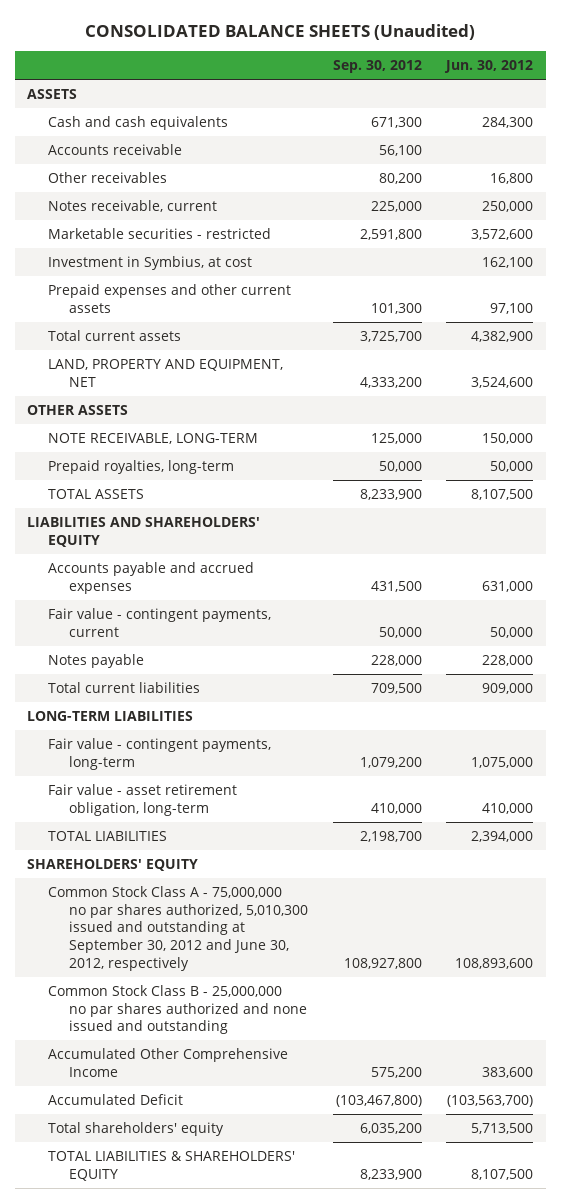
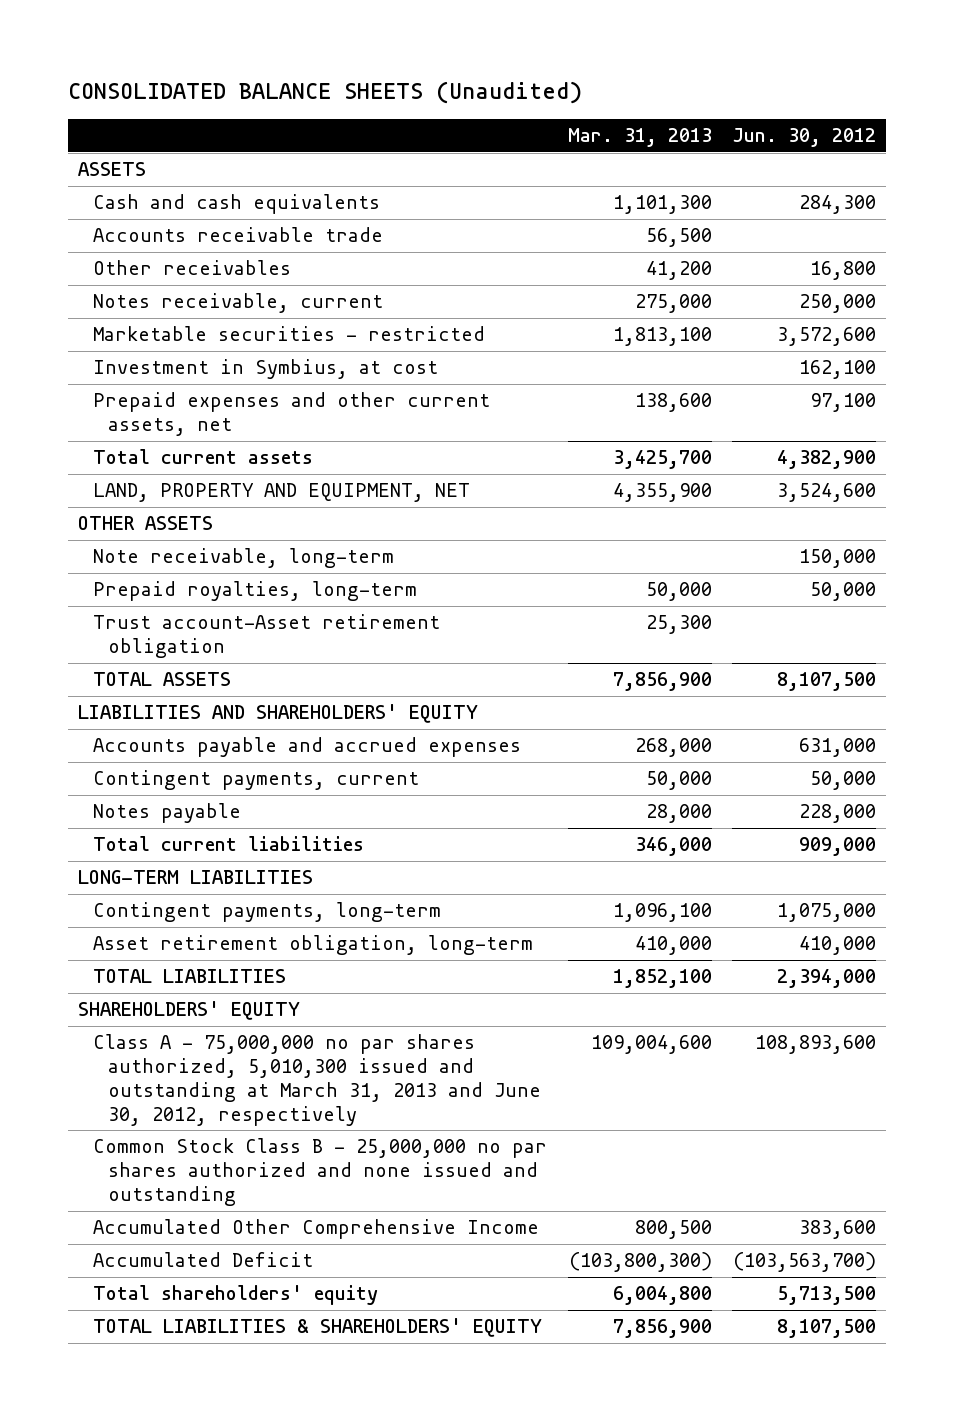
[332,60,422,74] Sep. 30, 2012 -> none
none -> [567,127,712,147] Mar. 31, 2013
[48,144,183,156] Accounts receivable -> [93,227,384,243] Accounts receivable trade
[48,284,292,313] Prepaid expenses and other current assets -> [93,392,491,437] Prepaid expenses and other current assets, net
[48,433,259,445] NOTE RECEIVABLE, LONG-TERM -> [93,548,395,569] Note receivable, long-term
none -> [93,614,441,659] Trust account-Asset retirement obligation
[48,608,272,637] Fair value - contingent payments, current -> [93,770,420,791] Contingent payments, current
[48,738,272,770] Fair value - contingent payments, long-term -> [93,902,442,923] Contingent payments, long-term
[48,784,238,816] Fair value - asset retirement obligation, long-term -> [93,935,534,956] Asset retirement obligation, long-term
[48,886,309,971] Common Stock Class A - 75,000,000 no par shares authorized, 5,010,300 issued and outstanding at September 30, 2012 and June 30, 2012, respectively -> [93,1034,541,1126] Class A - 75,000,000 no par shares authorized, 5,010,300 issued and outstanding at March 31, 2013 and June 30, 2012, respectively

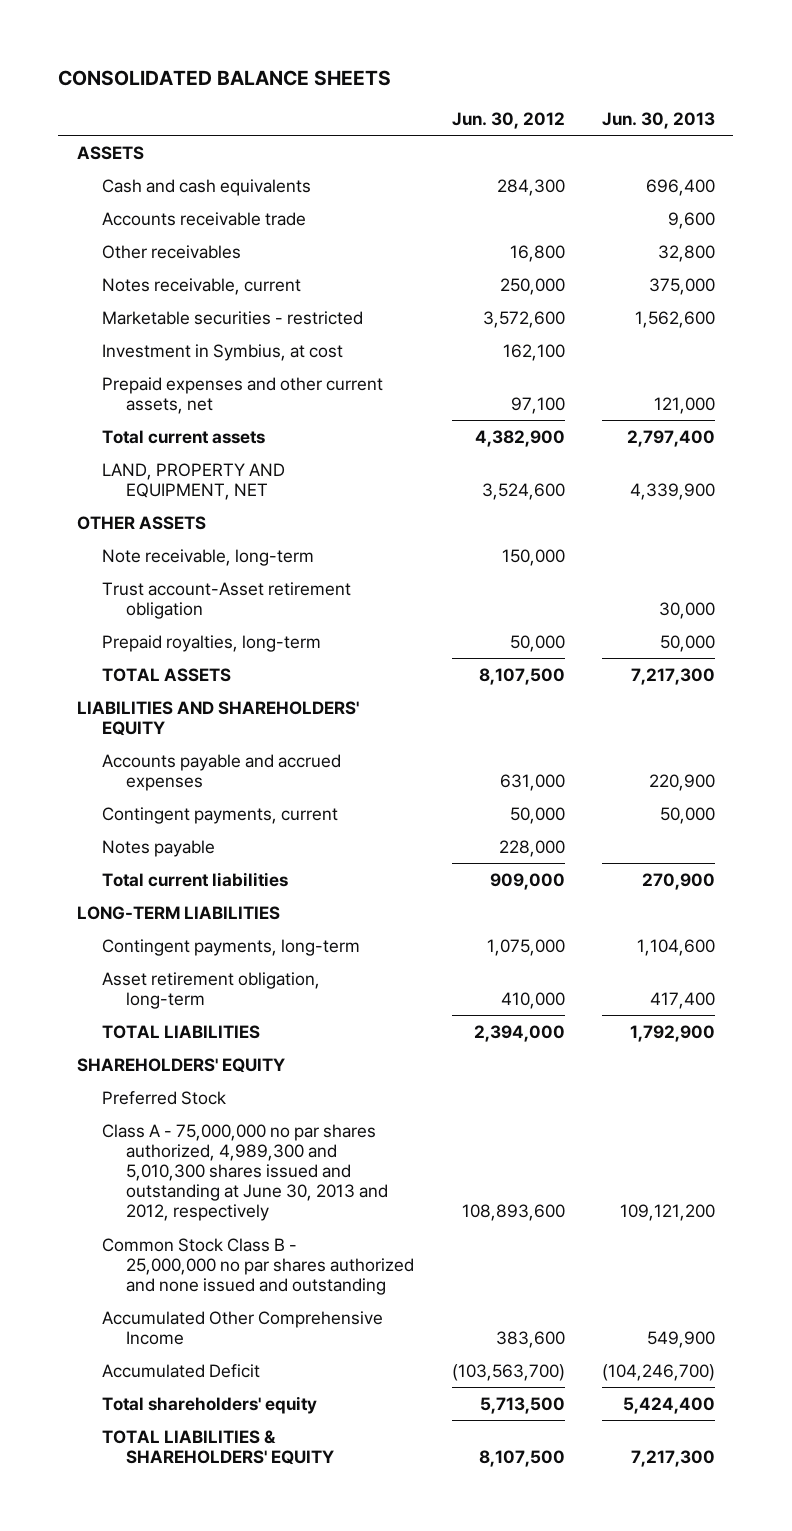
[67,80,582,104] CONSOLIDATED BALANCE SHEETS (Unaudited) -> [58,70,392,87] CONSOLIDATED BALANCE SHEETS
[567,127,712,147] Mar. 31, 2013 -> none
none -> [601,112,715,130] Jun. 30, 2013
[93,581,418,602] Prepaid royalties, long-term -> [101,634,321,652] Prepaid royalties, long-term
none -> [101,1090,226,1105] Preferred Stock
[93,1034,541,1126] Class A - 75,000,000 no par shares authorized, 5,010,300 issued and outstanding at March 31, 2013 and June 30, 2012, respectively -> [101,1123,389,1222] Class A - 75,000,000 no par shares authorized, 4,989,300 and 5,010,300 shares issued and outstanding at June 30, 2013 and 2012, respectively

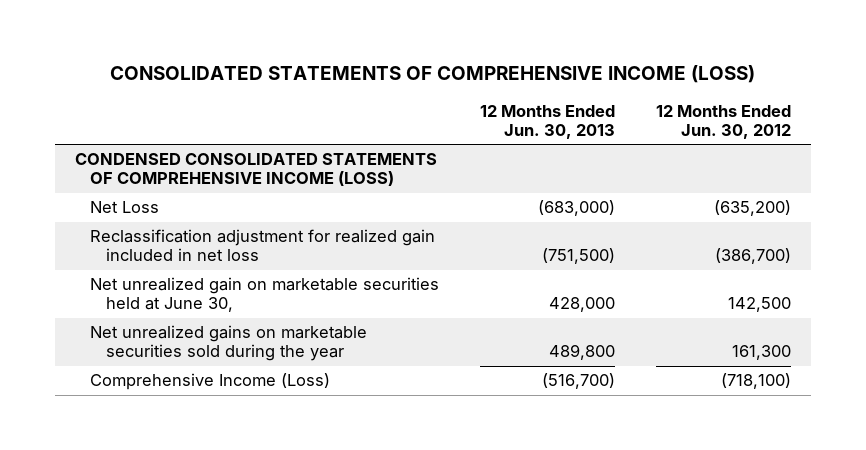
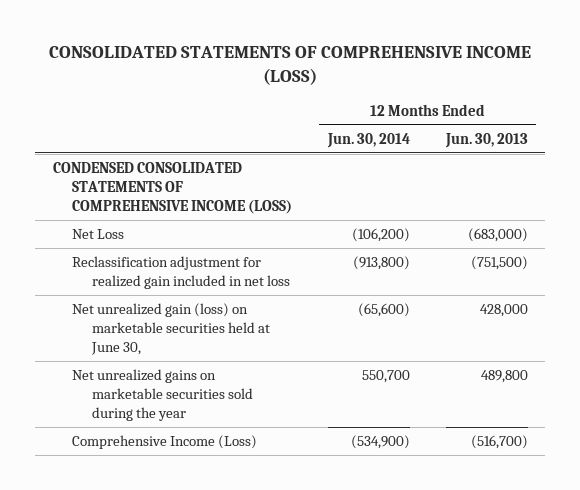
[655,104,791,139] 12 Months Ended Jun. 30, 2012 -> none
none -> [326,133,410,149] Jun. 30, 2014
[90,277,440,313] Net unrealized gain on marketable securities held at June 30, -> [72,303,271,356] Net unrealized gain (loss) on marketable securities held at June 30,

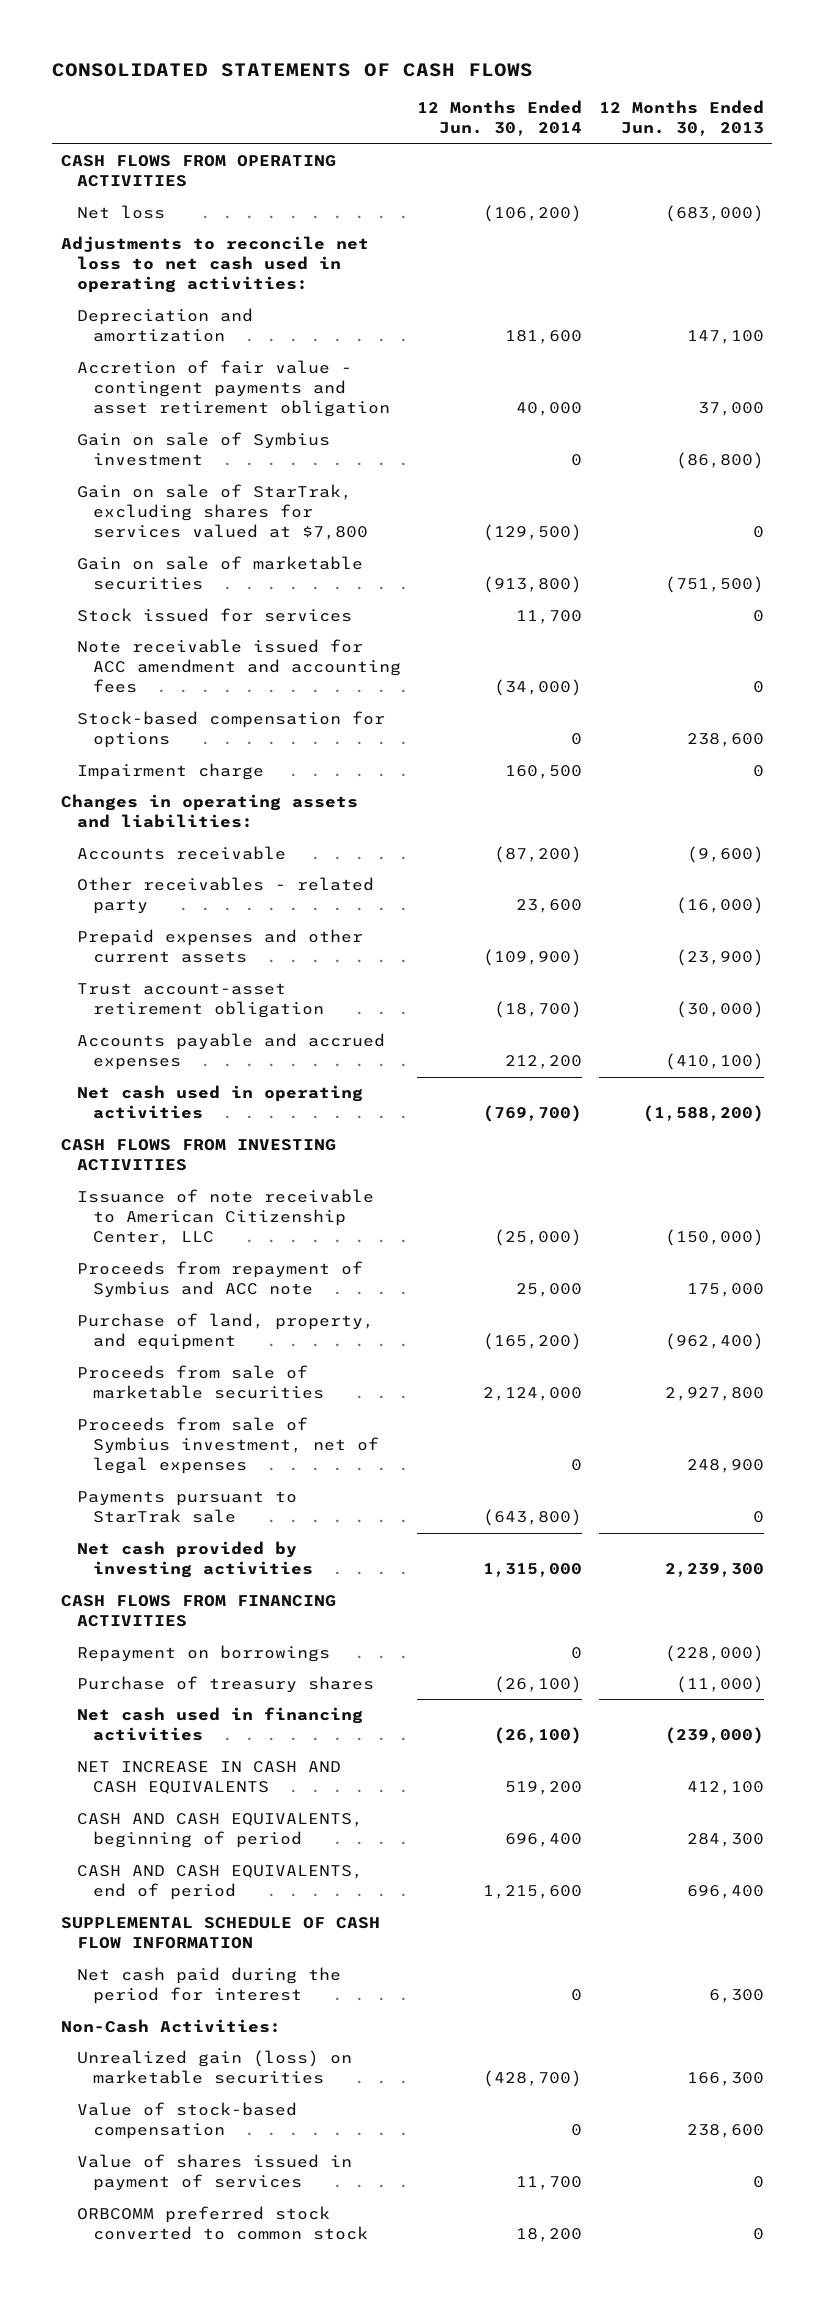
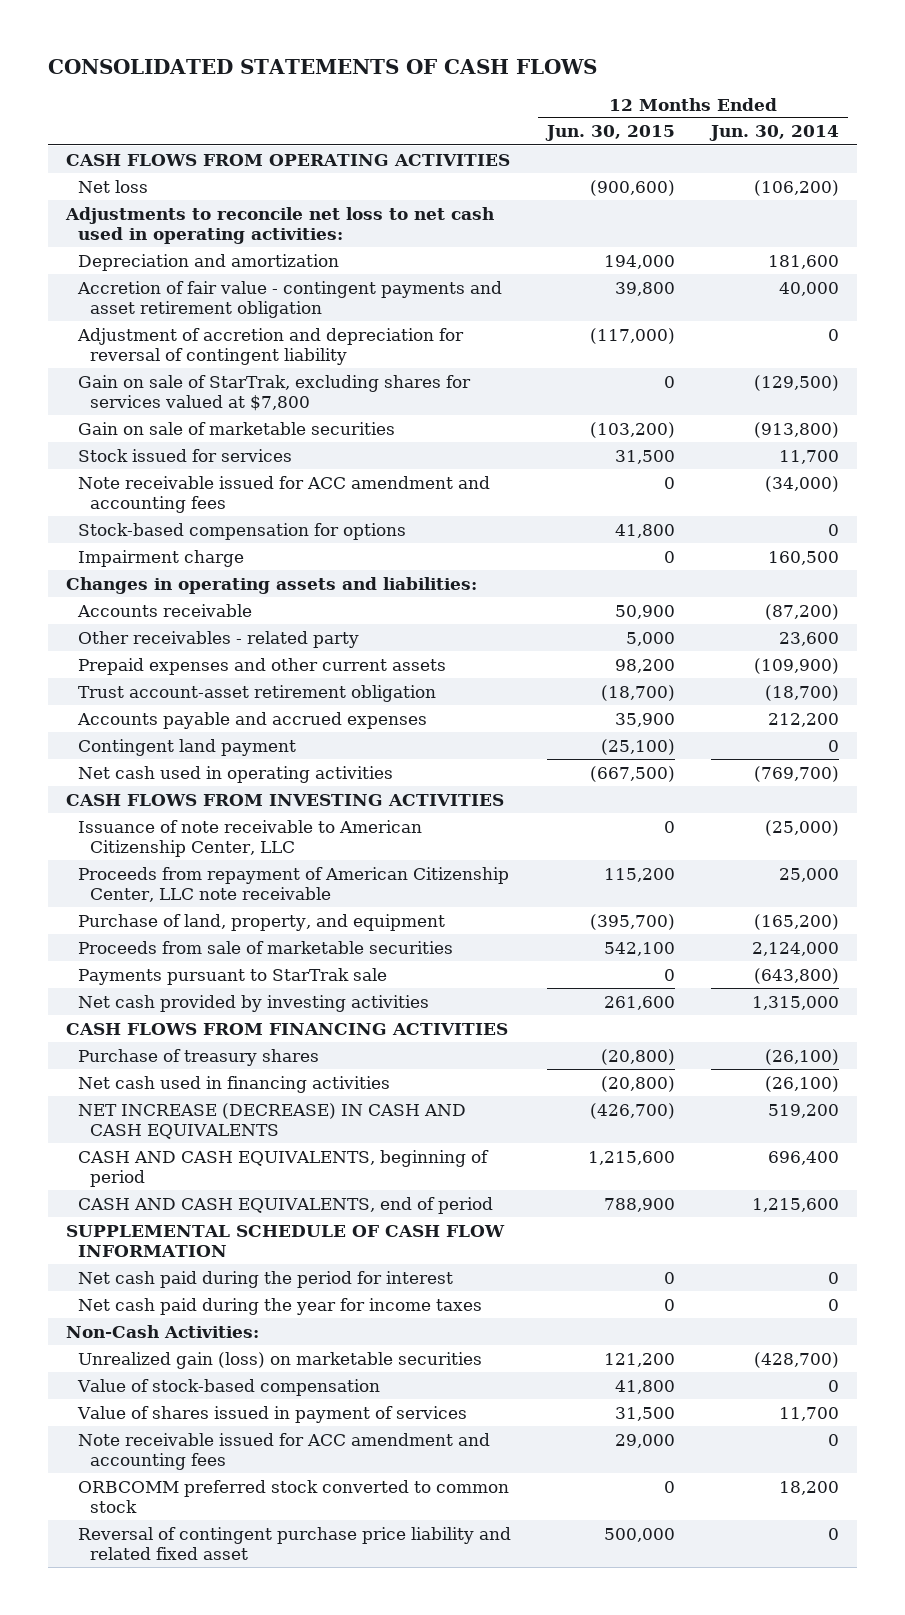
[598,100,764,137] 12 Months Ended Jun. 30, 2013 -> none
none -> [544,125,675,142] Jun. 30, 2015
[76,432,330,467] Gain on sale of Symbius investment -> none
none -> [76,327,464,365] Adjustment of accretion and depreciation for reversal of contingent liability
none -> [77,738,296,756] Contingent land payment
[76,1261,363,1299] Proceeds from repayment of Symbius and ACC note -> none
none -> [77,866,509,902] Proceeds from repayment of American Citizenship Center, LLC note receivable
[76,1417,379,1475] Proceeds from sale of Symbius investment, net of legal expenses -> none
[76,1645,330,1663] Repayment on borrowings -> none
[76,1761,341,1795] NET INCREASE IN CASH AND CASH EQUIVALENTS -> [77,1102,466,1139] NET INCREASE (DECREASE) IN CASH AND CASH EQUIVALENTS
none -> [77,1297,482,1315] Net cash paid during the year for income taxes
none -> [77,1432,490,1470] Note receivable issued for ACC amendment and accounting fees
none -> [77,1526,511,1560] Reversal of contingent purchase price liability and related fixed asset

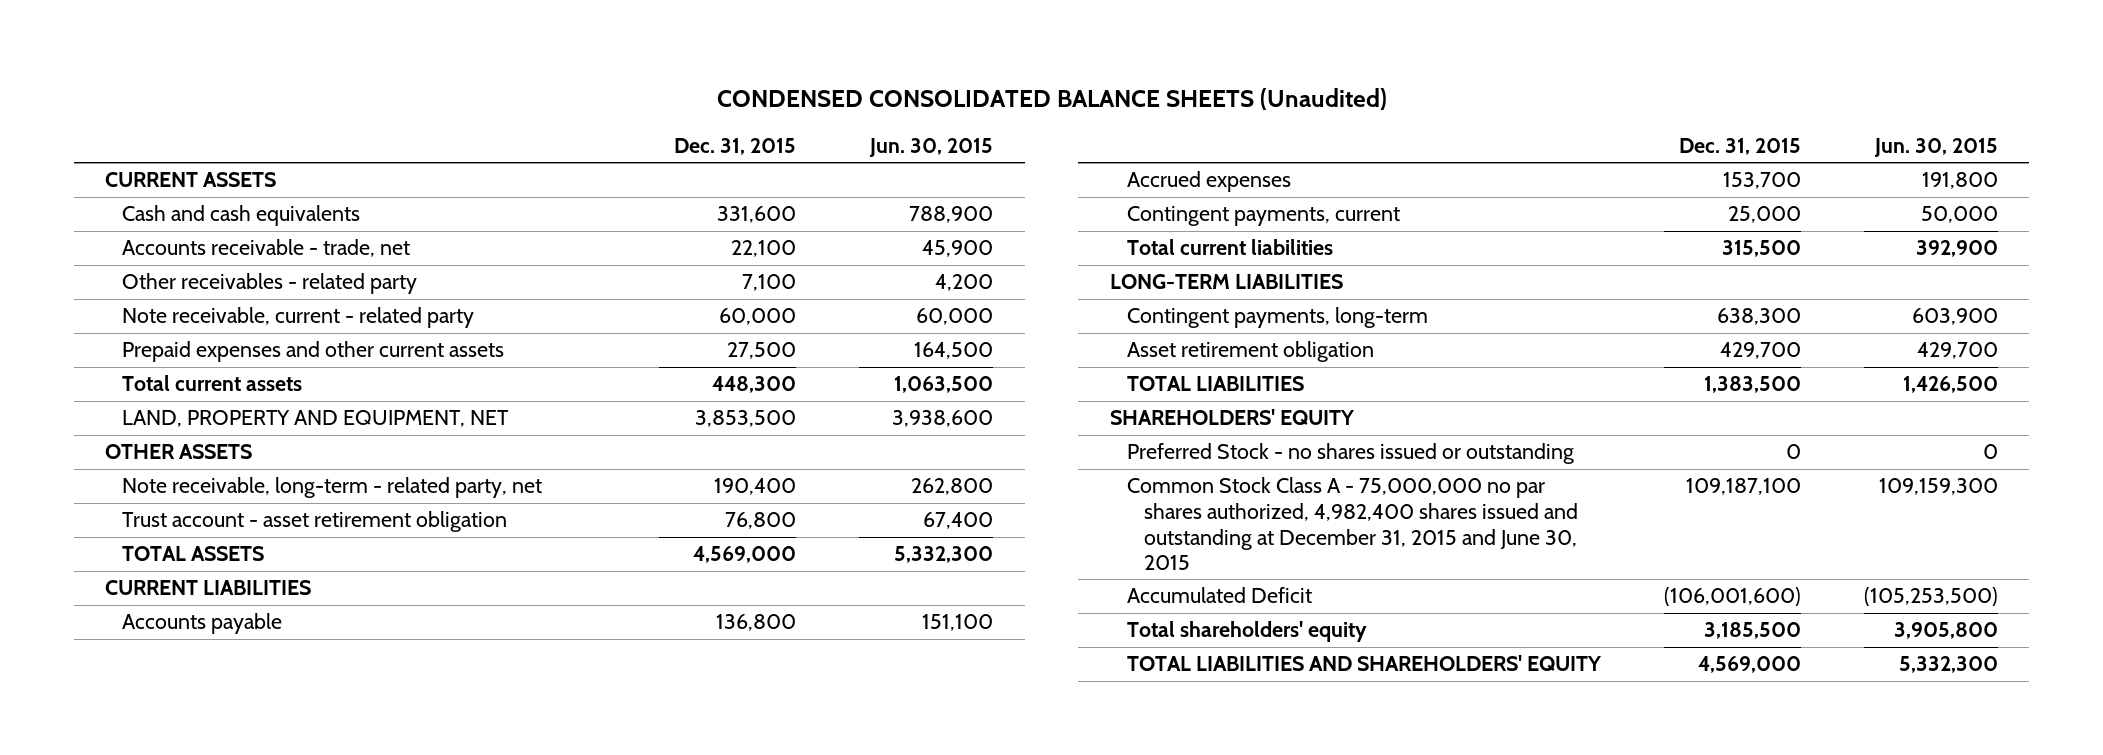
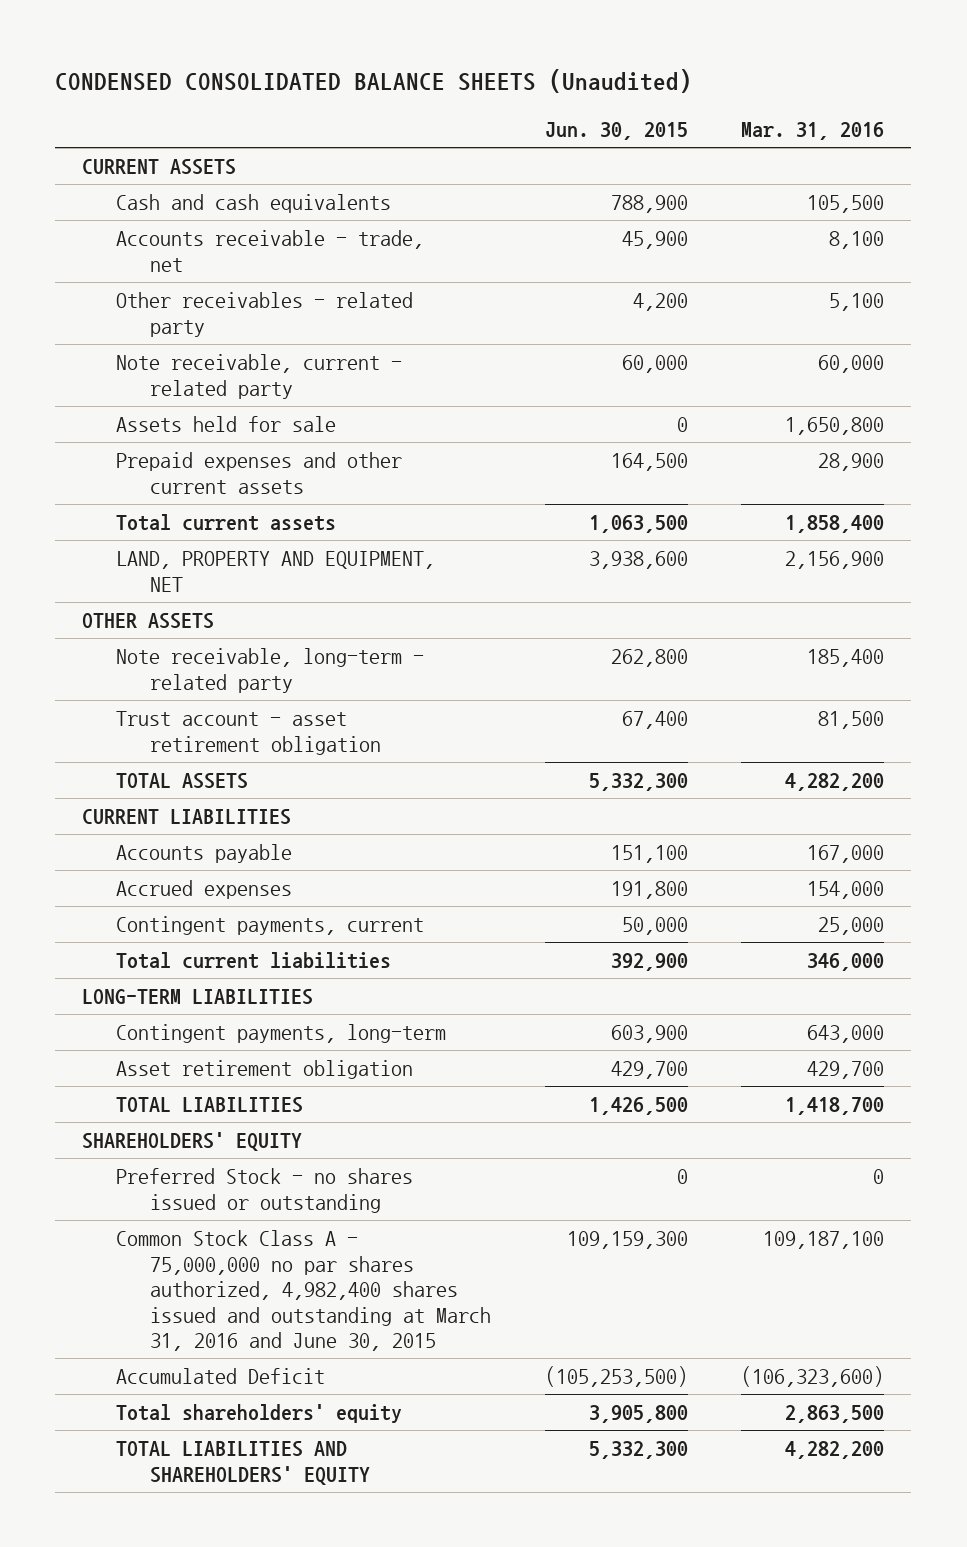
[674,137,797,155] Dec. 31, 2015 -> none
none -> [741,122,885,141] Mar. 31, 2016
none -> [116,416,337,433] Assets held for sale
[122,477,543,499] Note receivable, long-term - related party, net -> [116,648,425,693] Note receivable, long-term - related party
[1126,477,1578,571] Common Stock Class A - 75,000,000 no par shares authorized, 4,982,400 shares issued and outstanding at December 31, 2015 and June 30, 2015 -> [116,1230,492,1352] Common Stock Class A - 75,000,000 no par shares authorized, 4,982,400 shares issued and outstanding at March 31, 2016 and June 30, 2015

